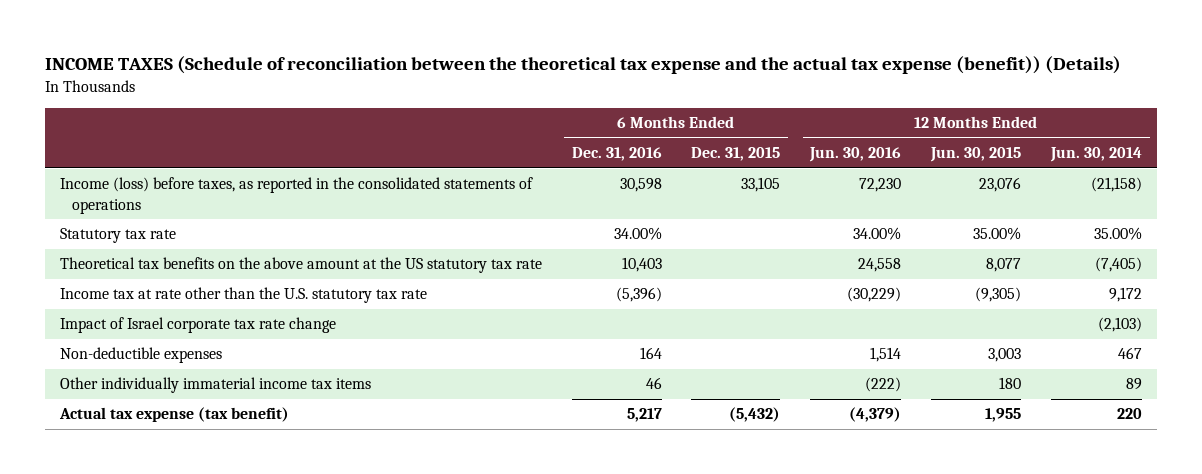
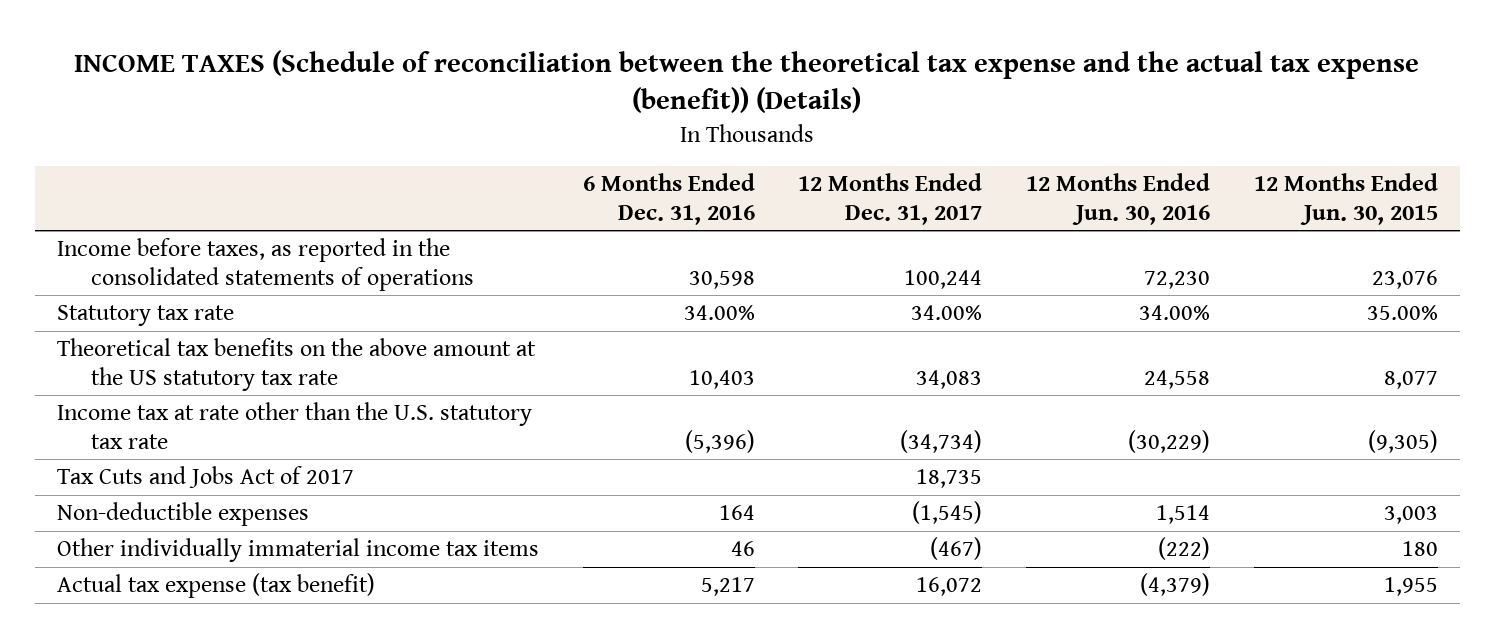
[691,147,781,162] Dec. 31, 2015 -> none
[1050,147,1143,163] Jun. 30, 2014 -> none
none -> [798,173,983,225] 12 Months Ended Dec. 31, 2017
[59,177,533,215] Income (loss) before taxes, as reported in the consolidated statements of operations -> [56,238,474,291] Income before taxes, as reported in the consolidated statements of operations
[59,317,336,334] Impact of Israel corporate tax rate change -> [56,466,354,489] Tax Cuts and Jobs Act of 2017

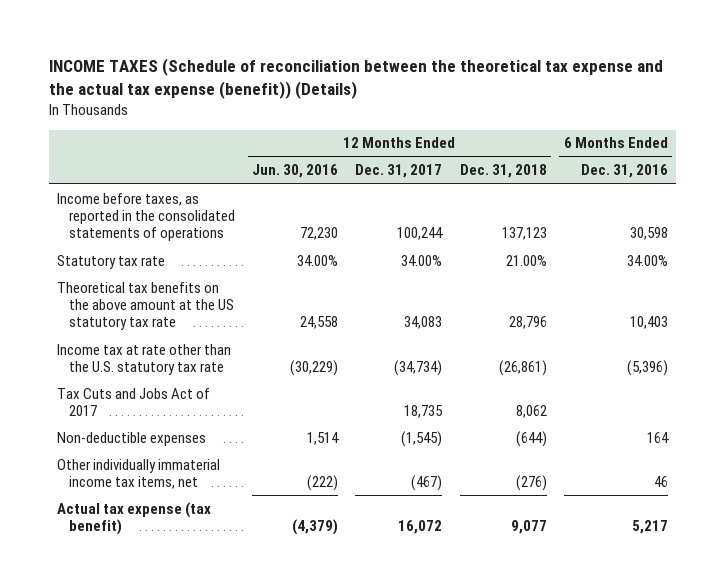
[1254,173,1439,225] 12 Months Ended Jun. 30, 2015 -> none
none -> [459,164,547,179] Dec. 31, 2018
[56,538,539,563] Other individually immaterial income tax items -> [57,458,221,490] Other individually immaterial income tax items, net

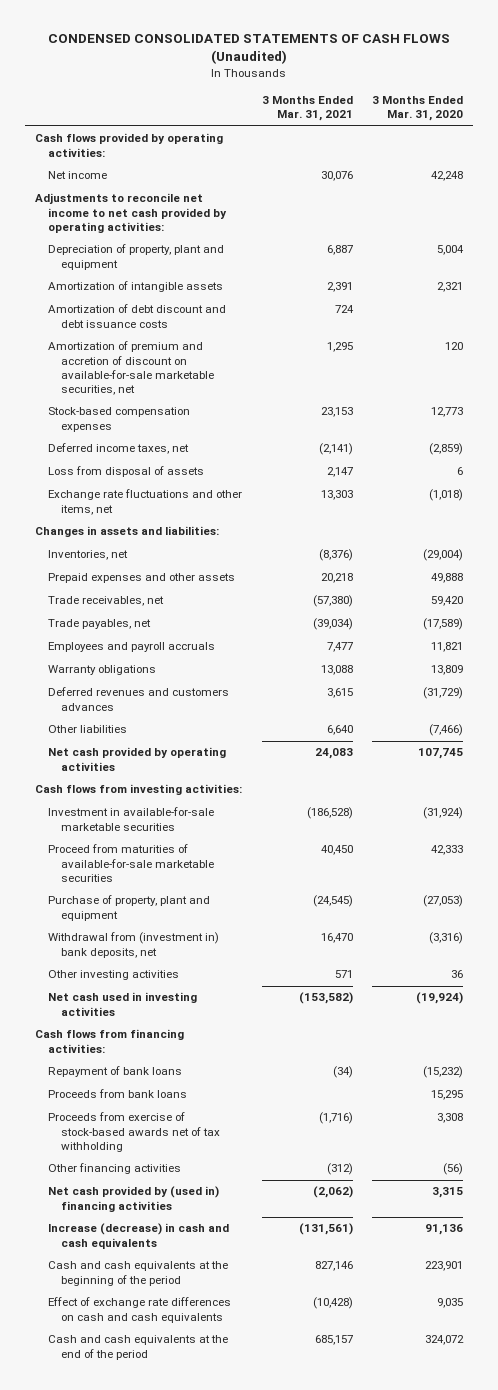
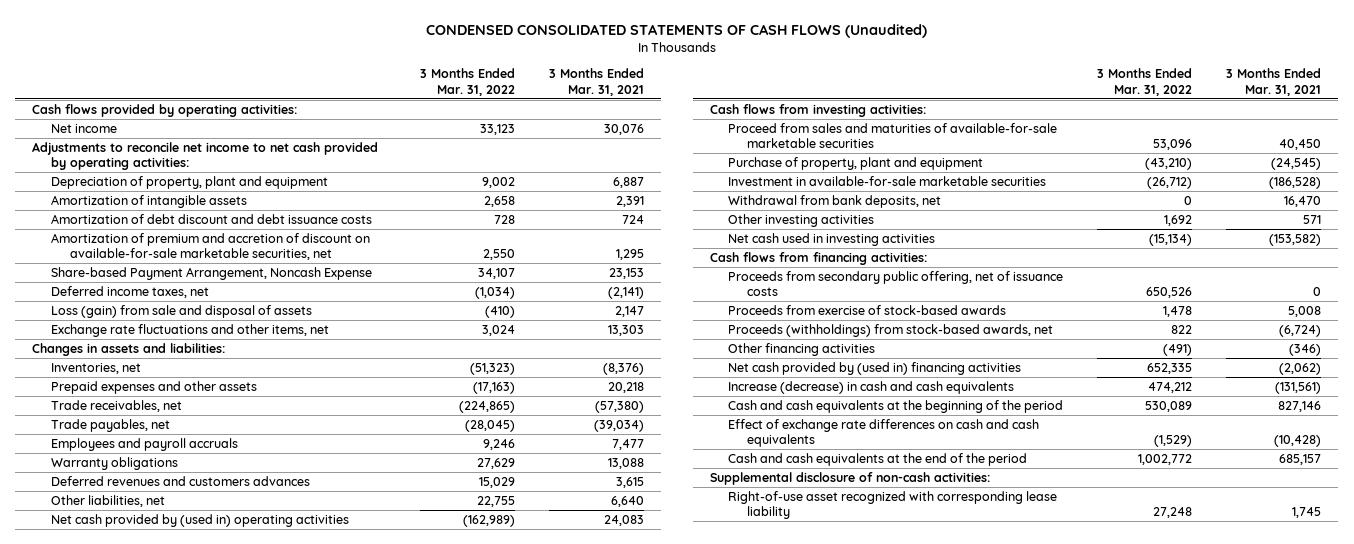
[372,96,464,122] 3 Months Ended Mar. 31, 2020 -> none
none -> [420,68,516,96] 3 Months Ended Mar. 31, 2022
[48,407,191,432] Stock-based compensation expenses -> [51,266,373,280] Share-based Payment Arrangement, Noncash Expense
[48,466,205,478] Loss from disposal of assets -> [51,304,313,318] Loss (gain) from sale and disposal of assets
[48,725,128,734] Other liabilities -> [51,494,166,507] Other liabilities, net
[48,747,227,771] Net cash provided by operating activities -> [51,513,350,527] Net cash provided by (used in) operating activities
[48,844,215,882] Proceed from maturities of available-for-sale marketable securities -> [728,122,1058,149] Proceed from sales and maturities of available-for-sale marketable securities
[48,807,215,831] Investment in available-for-sale marketable securities -> [728,175,1047,186] Investment in available-for-sale marketable securities
[48,932,220,958] Withdrawal from (investment in) bank deposits, net -> [728,194,942,208] Withdrawal from bank deposits, net
[48,1066,183,1078] Repayment of bank loans -> none
[48,1089,188,1099] Proceeds from bank loans -> none
none -> [728,270,1064,297] Proceeds from secondary public offering, net of issuance costs
none -> [728,304,1007,315] Proceeds from exercise of stock-based awards
[48,1112,221,1152] Proceeds from exercise of stock-based awards net of tax withholding -> [728,323,1054,337] Proceeds (withholdings) from stock-based awards, net
[318,1112,353,1125] (1,716) -> [1279,324,1322,337] (6,724)
[326,1163,353,1176] (312) -> [1289,343,1322,356] (346)
none -> [709,471,990,485] Supplemental disclosure of non-cash activities:
none -> [728,490,1058,520] Right-of-use asset recognized with corresponding lease liability

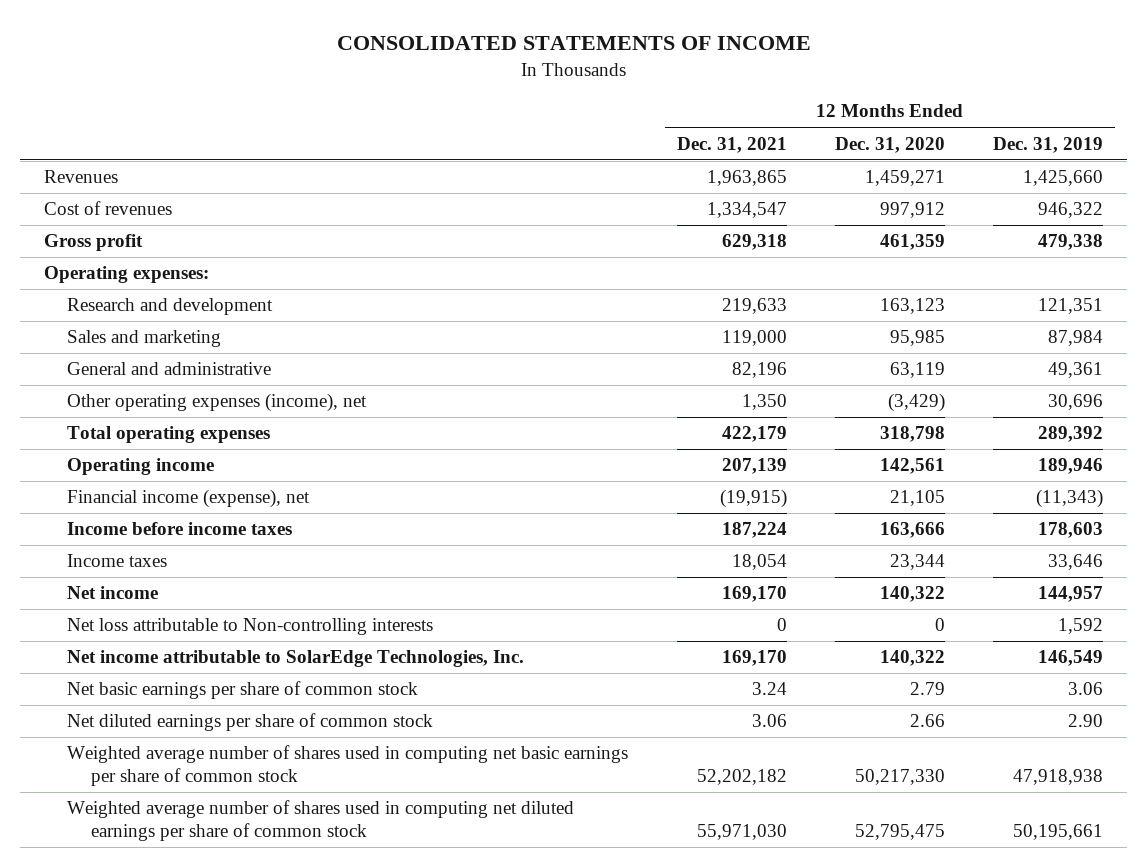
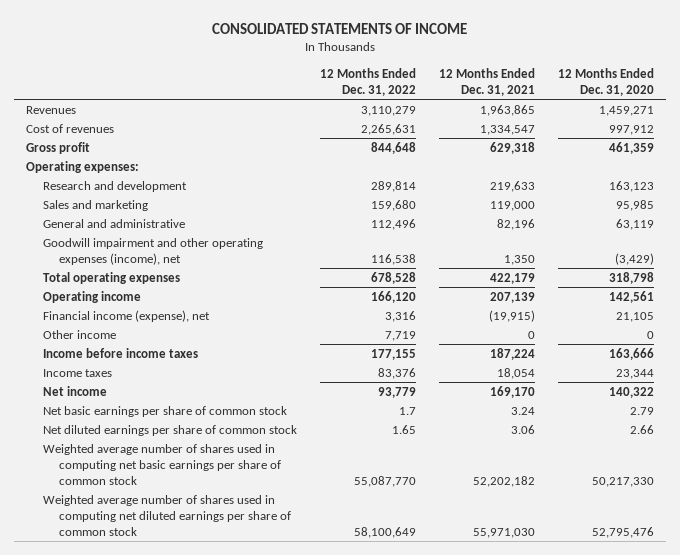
[993,136,1104,153] Dec. 31, 2019 -> none
none -> [319,67,416,96] 12 Months Ended Dec. 31, 2022
[67,393,368,413] Other operating expenses (income), net -> [42,237,263,265] Goodwill impairment and other operating expenses (income), net
none -> [42,329,116,339] Other income
[67,618,434,636] Net loss attributable to Non-controlling interests -> none
[67,650,525,668] Net income attributable to SolarEdge Technologies, Inc. -> none
[854,823,945,840] 52,795,475 -> [592,526,655,538] 52,795,476

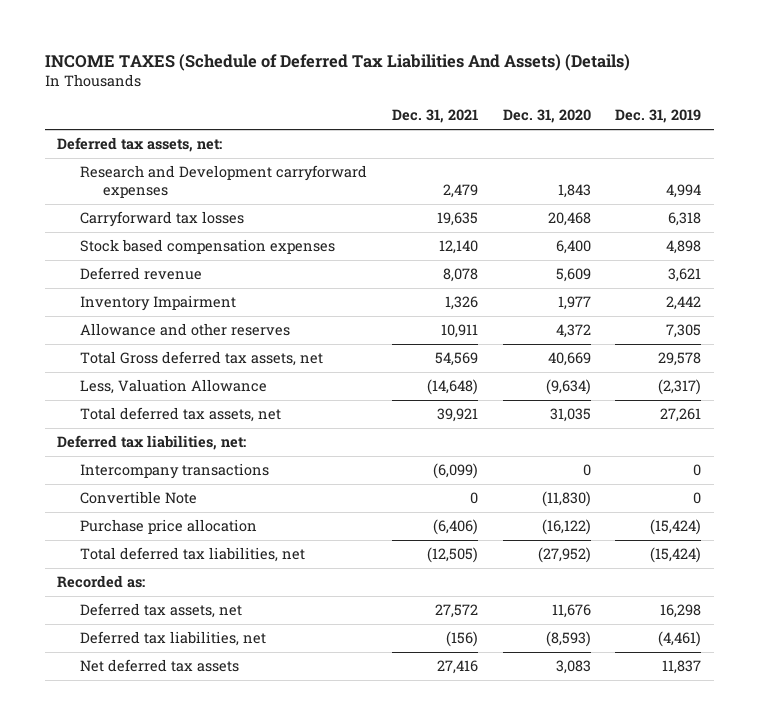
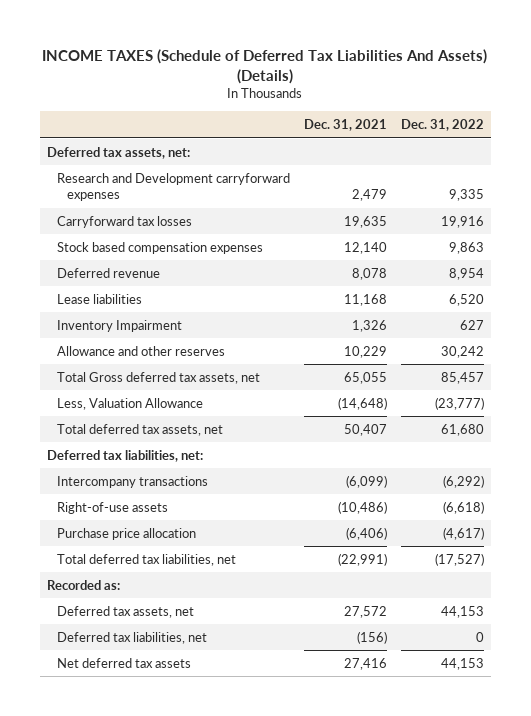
[502,109,591,124] Dec. 31, 2020 -> none
[615,109,702,124] Dec. 31, 2019 -> none
none -> [400,119,484,132] Dec. 31, 2022
none -> [57,293,143,304] Lease liabilities
[440,324,478,339] 10,911 -> [343,345,387,358] 10,229
[434,352,478,367] 54,569 -> [343,371,387,384] 65,055
[436,408,478,423] 39,921 -> [343,423,387,436] 50,407
[79,491,197,505] Convertible Note -> none
none -> [57,501,169,514] Right-of-use assets
[426,547,478,564] (12,505) -> [337,552,387,566] (22,991)

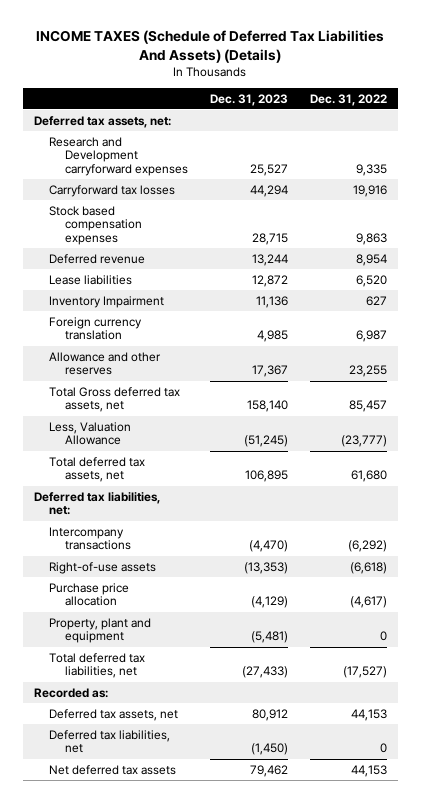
[303,119,387,132] Dec. 31, 2021 -> none
none -> [209,93,288,106] Dec. 31, 2023
none -> [49,316,143,341] Foreign currency translation
[440,345,484,358] 30,242 -> [349,365,388,378] 23,255
none -> [49,617,152,644] Property, plant and equipment

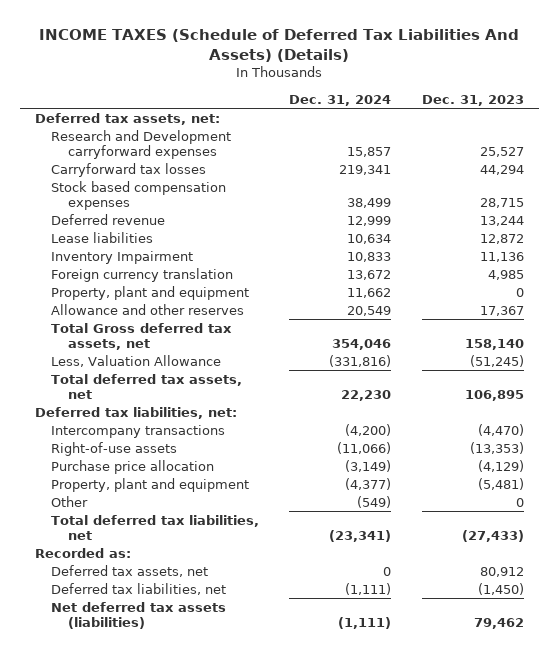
[310,93,388,106] Dec. 31, 2022 -> none
none -> [289,94,392,106] Dec. 31, 2024
none -> [51,285,250,300] Property, plant and equipment
none -> [51,495,89,507] Other
[49,764,177,775] Net deferred tax assets -> [51,601,227,629] Net deferred tax assets (liabilities)

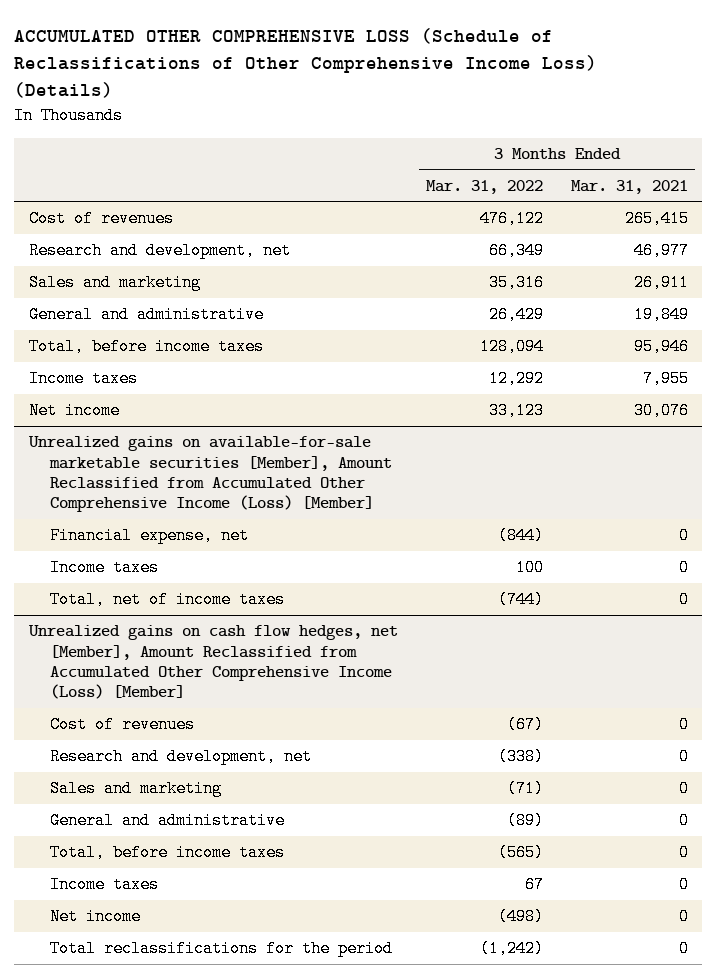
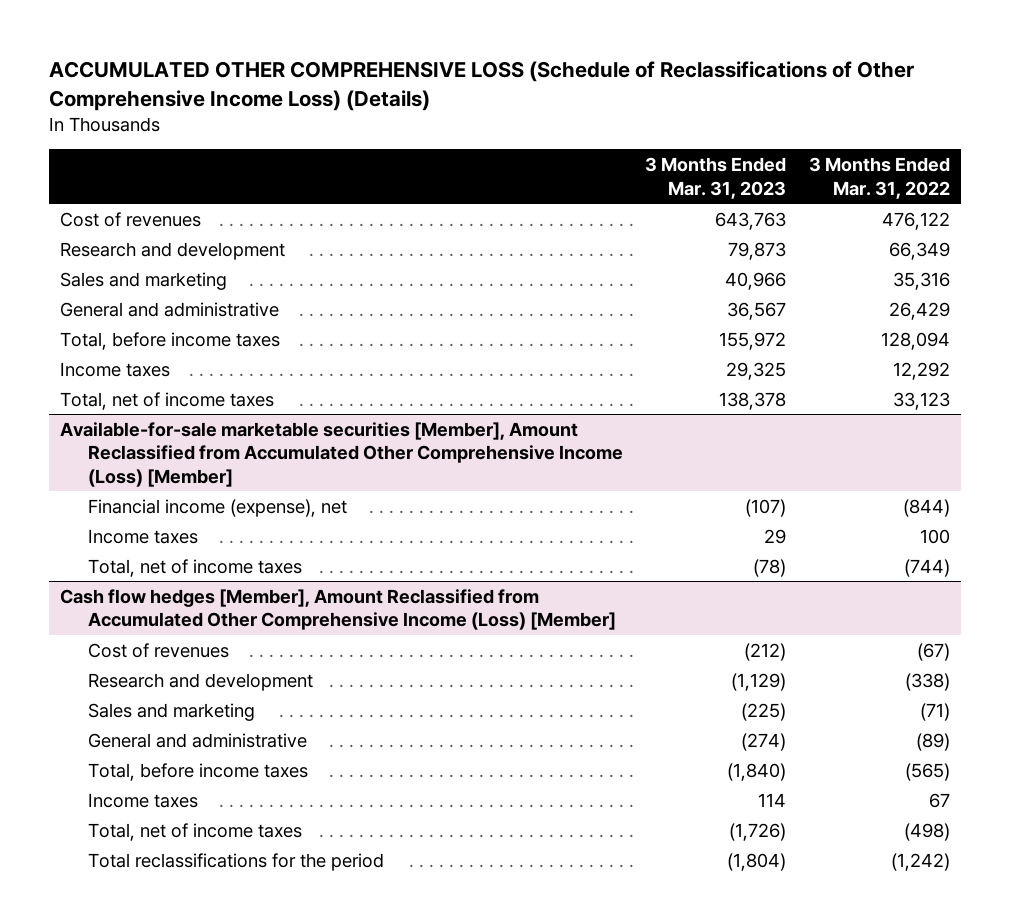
[570,179,688,194] Mar. 31, 2021 -> none
none -> [645,157,787,199] 3 Months Ended Mar. 31, 2023
[28,242,291,260] Research and development, net -> [59,241,285,260] Research and development
[28,402,120,420] Net income -> [59,391,274,410] Total, net of income taxes
[27,436,393,513] Unrealized gains on available-for-sale marketable securities [Member], Amount Reclassified from Accumulated Other Comprehensive Income (Loss) [Member] -> [59,421,623,487] Available-for-sale marketable securities [Member], Amount Reclassified from Accumulated Other Comprehensive Income (Loss) [Member]
[50,527,250,545] Financial expense, net -> [87,498,347,517] Financial income (expense), net
[27,625,398,700] Unrealized gains on cash flow hedges, net [Member], Amount Reclassified from Accumulated Other Comprehensive Income (Loss) [Member] -> [59,588,616,631] Cash flow hedges [Member], Amount Reclassified from Accumulated Other Comprehensive Income (Loss) [Member]
[50,748,313,766] Research and development, net -> [87,672,313,691] Research and development
[50,908,142,926] Net income -> [87,822,302,841] Total, net of income taxes

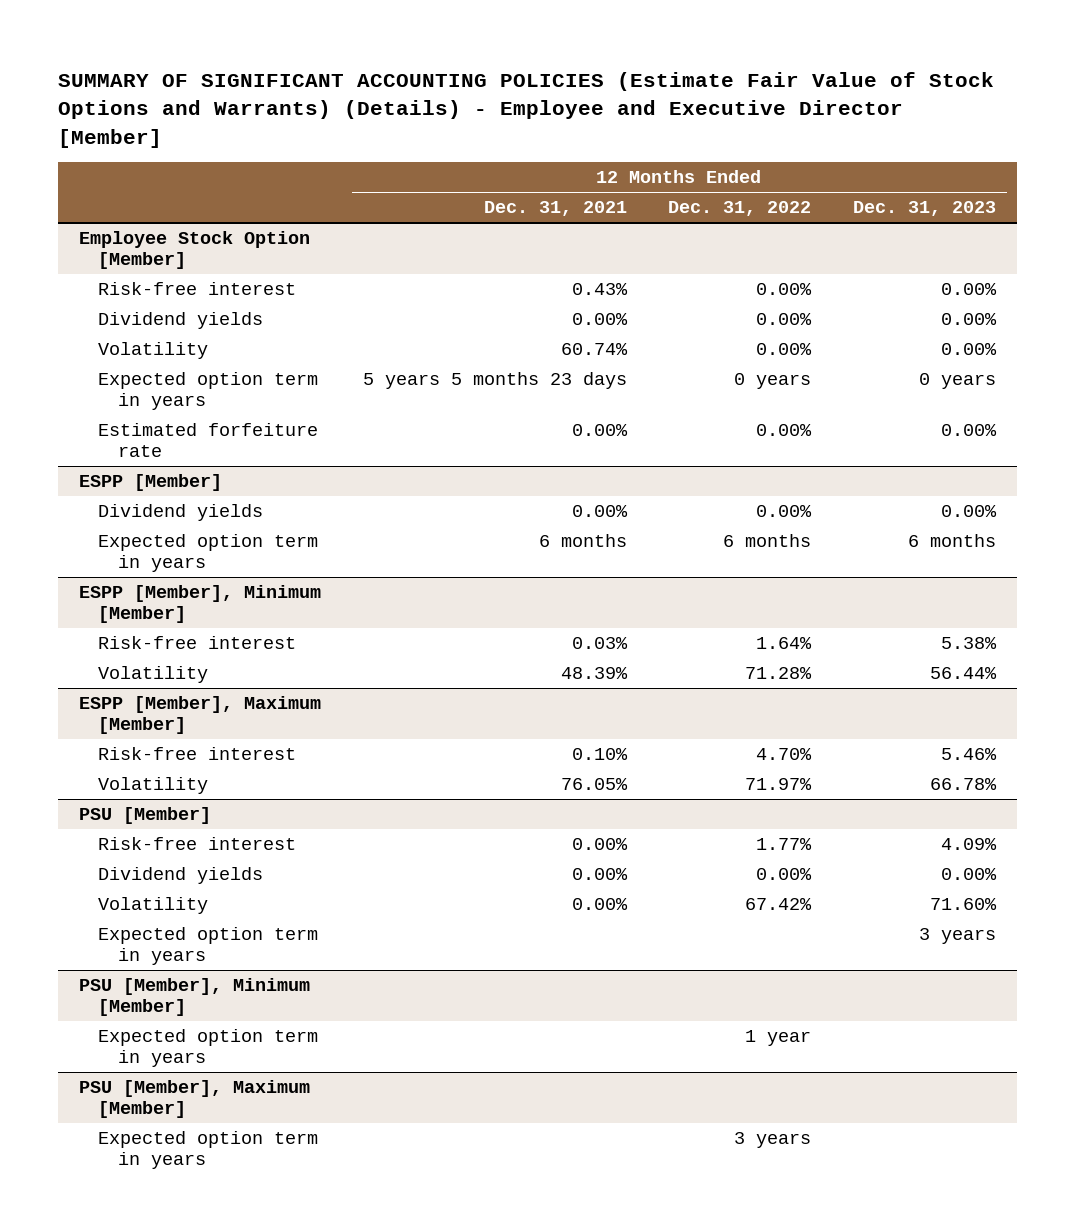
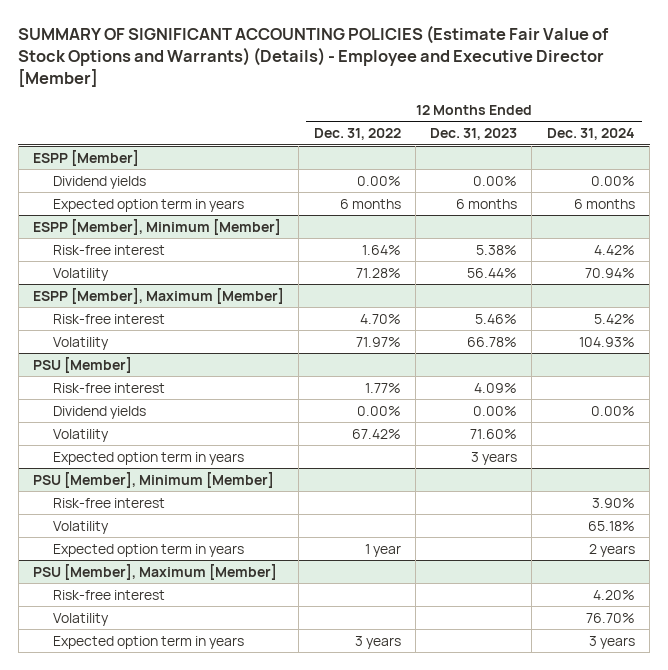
[483,201,627,217] Dec. 31, 2021 -> none
none -> [546,128,635,141] Dec. 31, 2024
[78,231,310,270] Employee Stock Option [Member] -> none
[98,282,297,296] Risk-free interest -> none
[98,312,264,330] Dividend yields -> none
[98,342,209,360] Volatility -> none
[98,372,319,411] Expected option term in years -> none
[98,423,319,458] Estimated forfeiture rate -> none
none -> [52,497,165,508] Risk-free interest
none -> [52,520,109,534] Volatility
none -> [52,589,165,600] Risk-free interest
none -> [52,612,109,626] Volatility

